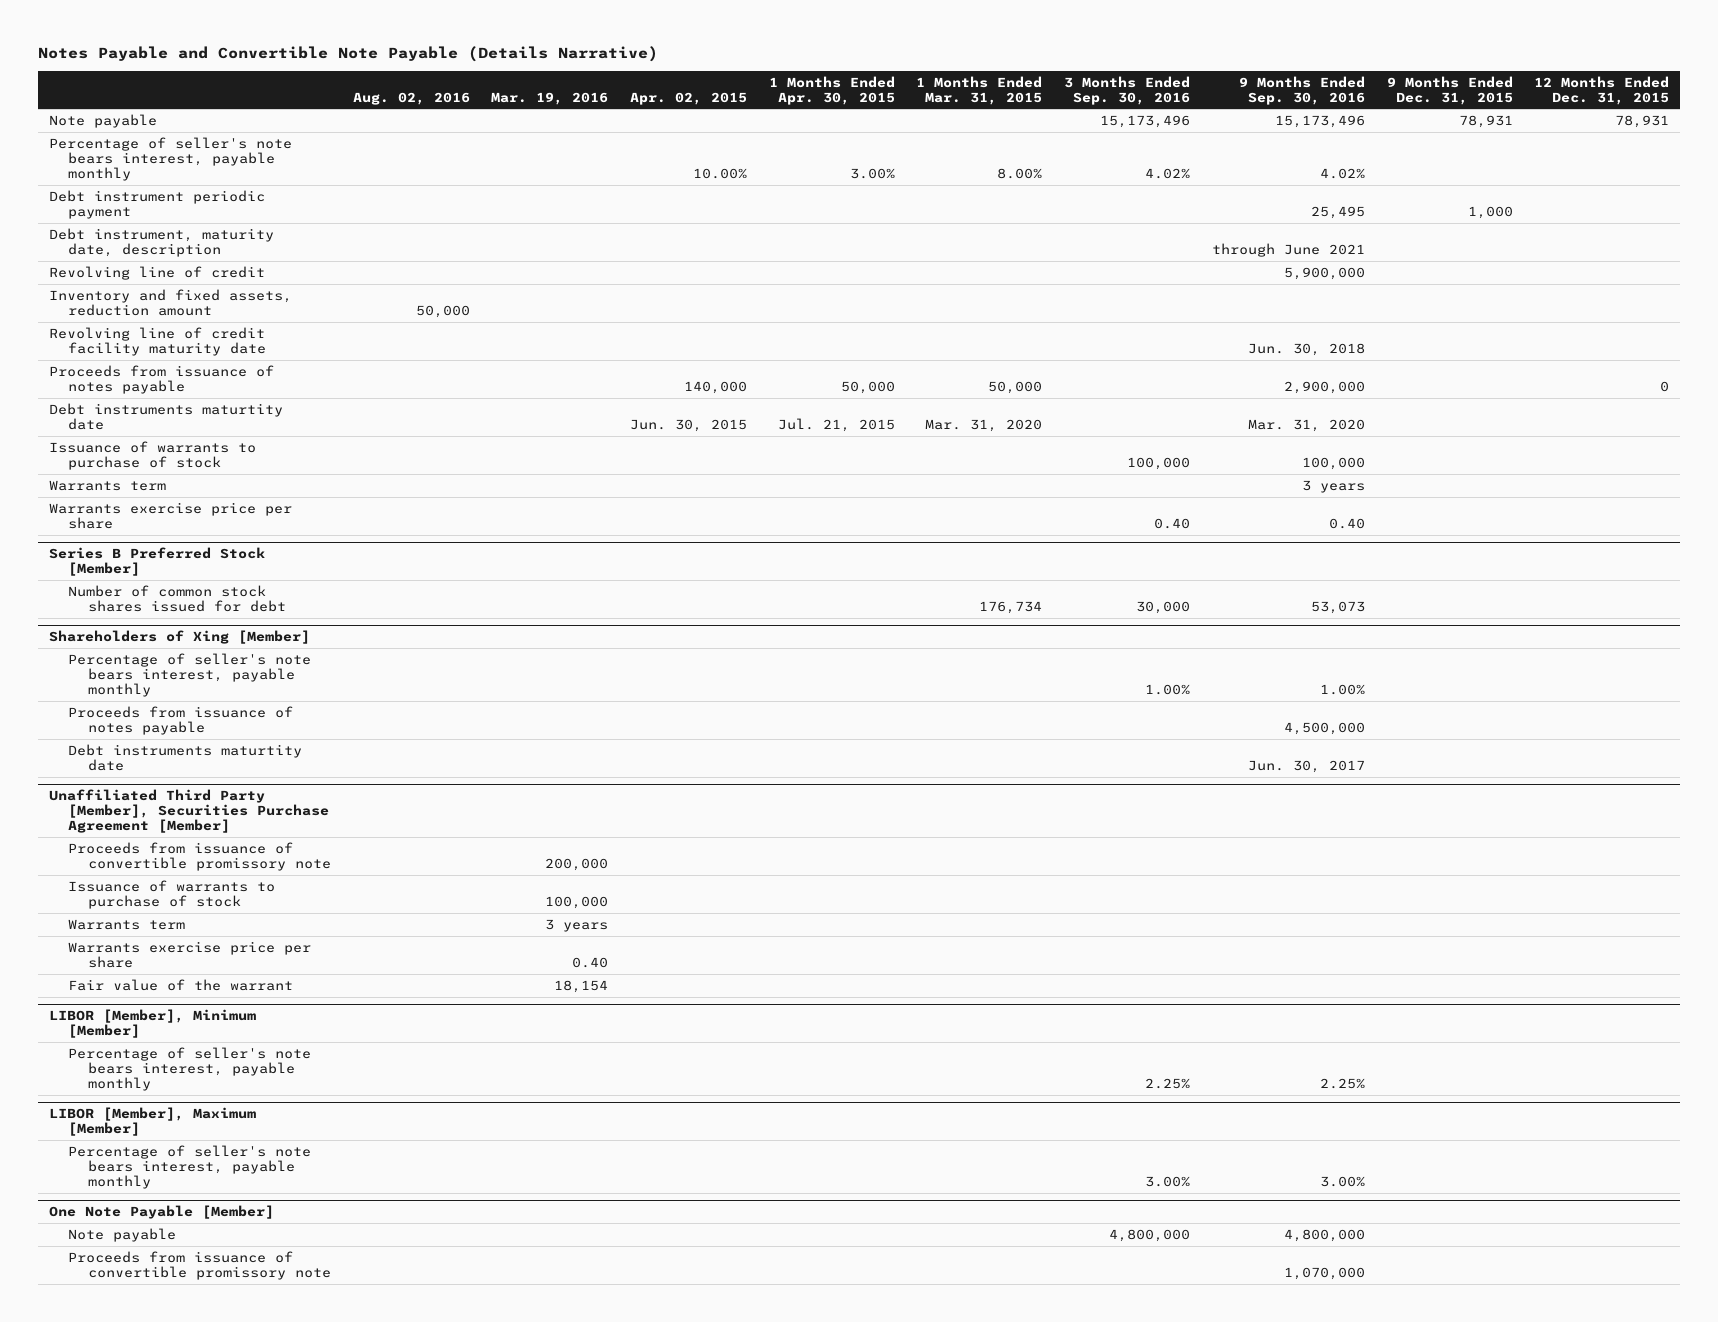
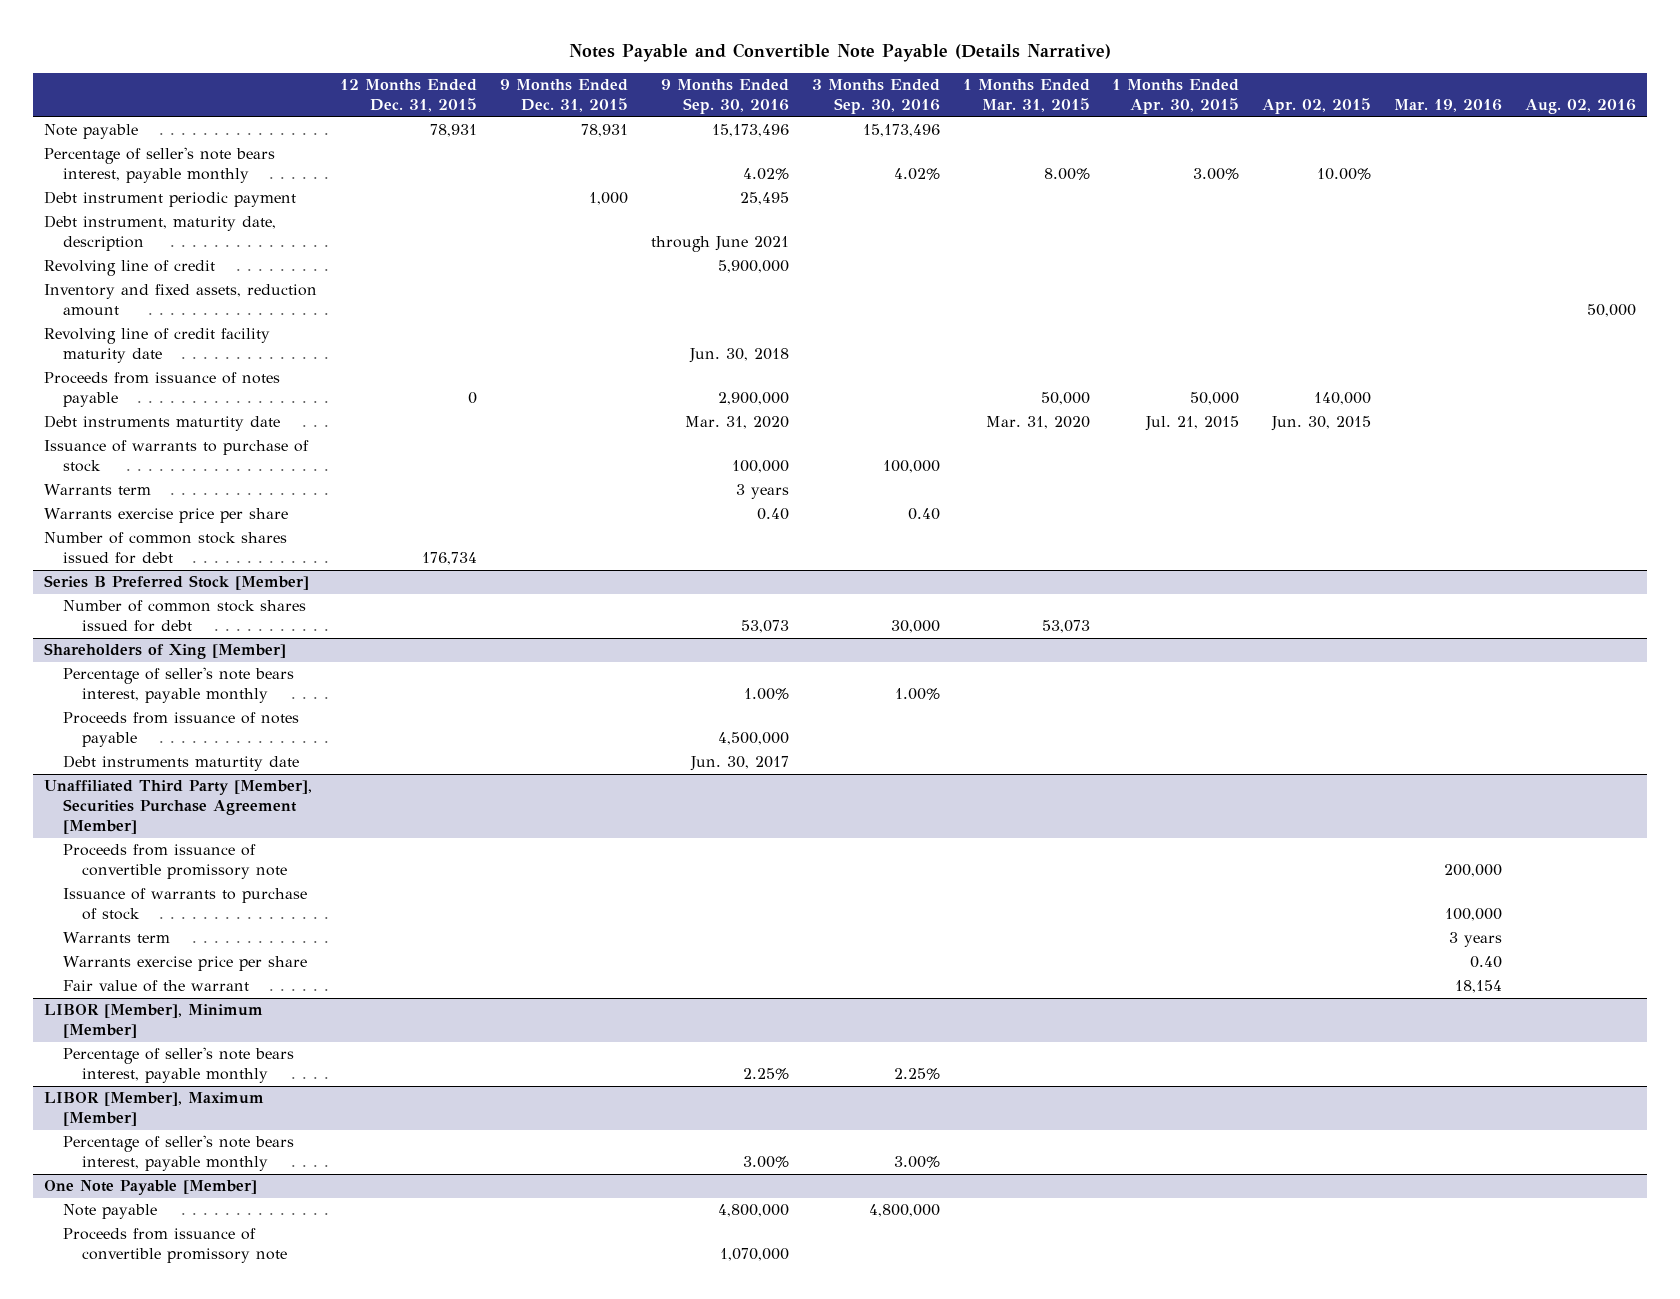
none -> [44,532,288,565] Number of common stock shares issued for debt
[979,600,1043,614] 176,734 -> [1041,620,1090,634] 53,073

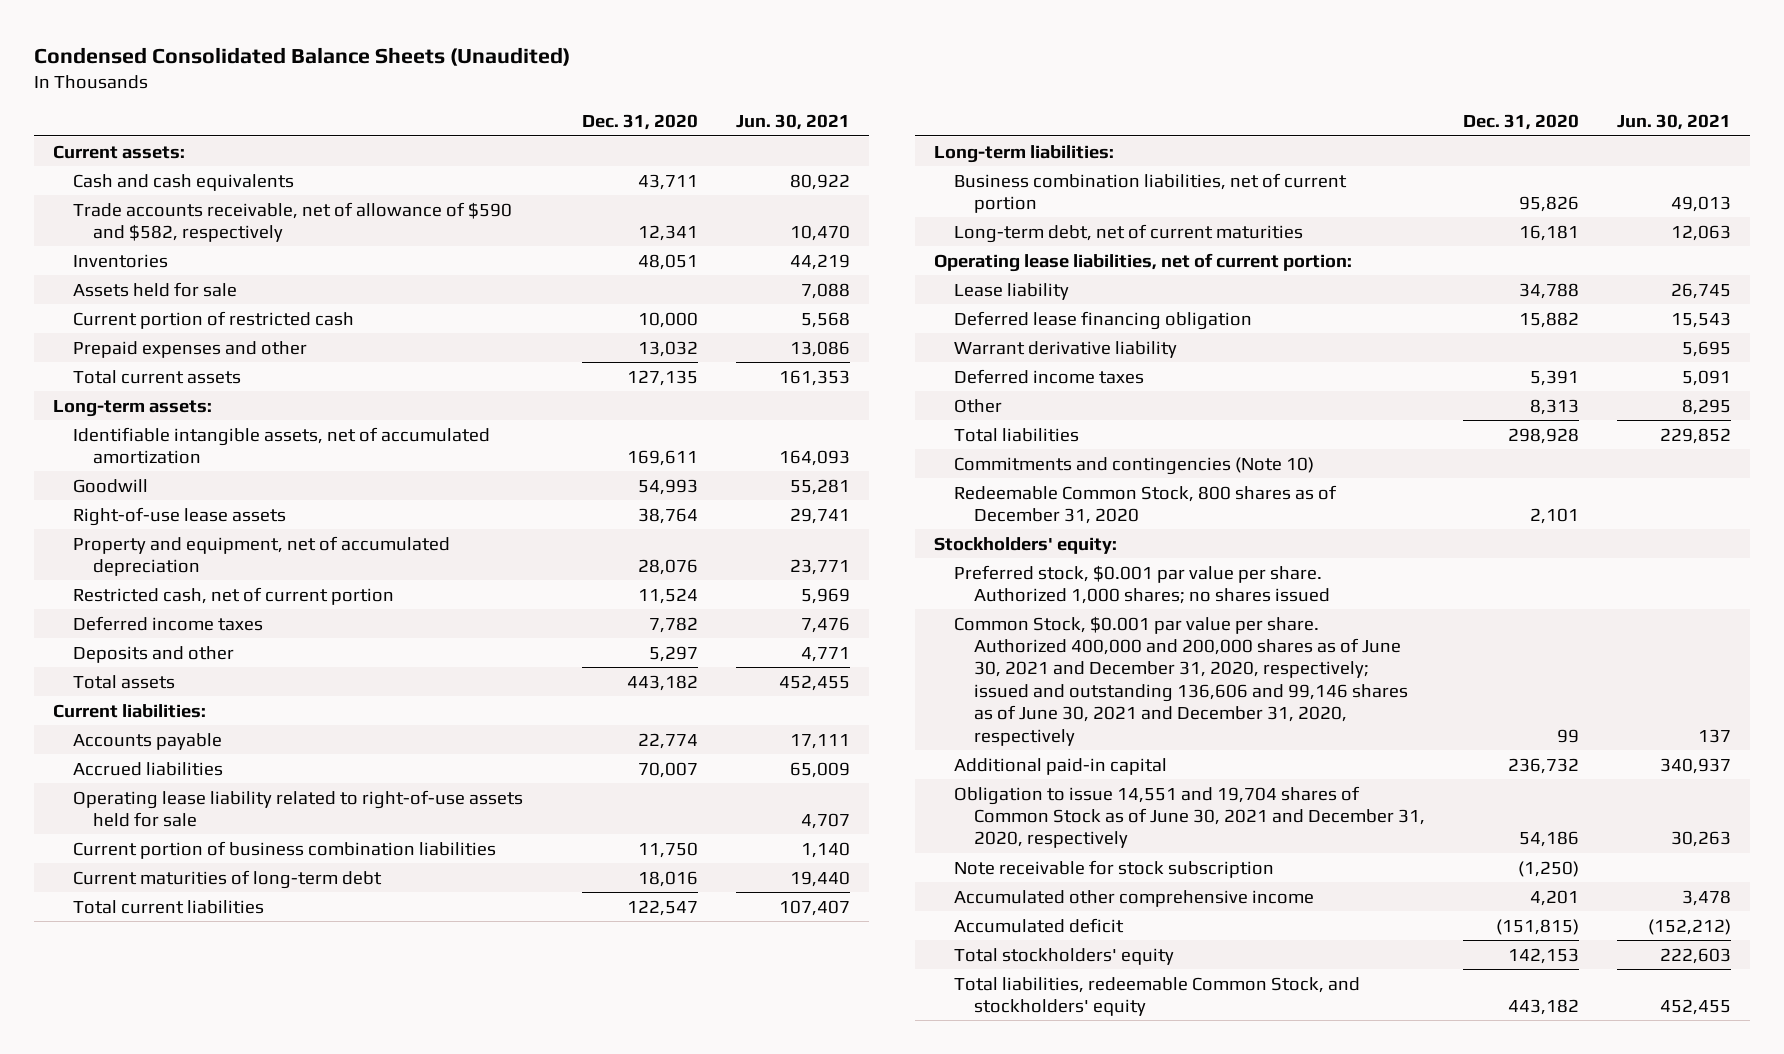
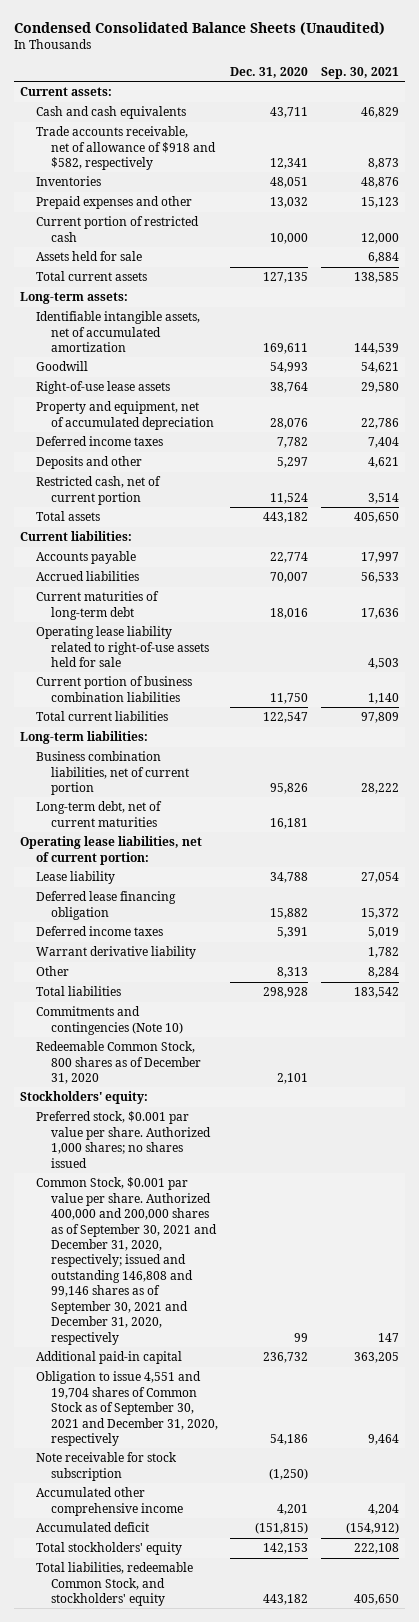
[735,114,850,131] Jun. 30, 2021 -> none
none -> [320,66,399,79] Sep. 30, 2021
[72,201,512,242] Trade accounts receivable, net of allowance of $590 and $582, respectively -> [35,126,217,171] Trade accounts receivable, net of allowance of $918 and $582, respectively
[72,310,354,329] Current portion of restricted cash -> [35,216,199,242] Current portion of restricted cash
[72,281,237,297] Assets held for sale -> [35,251,142,262] Assets held for sale
[72,586,394,605] Restricted cash, net of current portion -> [35,476,161,505] Restricted cash, net of current portion
[72,869,382,889] Current maturities of long-term debt -> [35,591,159,620] Current maturities of long-term debt
[954,340,1178,358] Warrant derivative liability -> [35,946,196,960] Warrant derivative liability
[954,615,1408,746] Common Stock, $0.001 par value per share. Authorized 400,000 and 200,000 shares as of June 30, 2021 and December 31, 2020, respectively; issued and outstanding 136,606 and 99,146 shares as of June 30, 2021 and December 31, 2020, respectively -> [35,1177,218,1345] Common Stock, $0.001 par value per share. Authorized 400,000 and 200,000 shares as of September 30, 2021 and December 31, 2020, respectively; issued and outstanding 146,808 and 99,146 shares as of September 30, 2021 and December 31, 2020, respectively
[954,785,1425,849] Obligation to issue 14,551 and 19,704 shares of Common Stock as of June 30, 2021 and December 31, 2020, respectively -> [35,1371,219,1446] Obligation to issue 4,551 and 19,704 shares of Common Stock as of September 30, 2021 and December 31, 2020, respectively

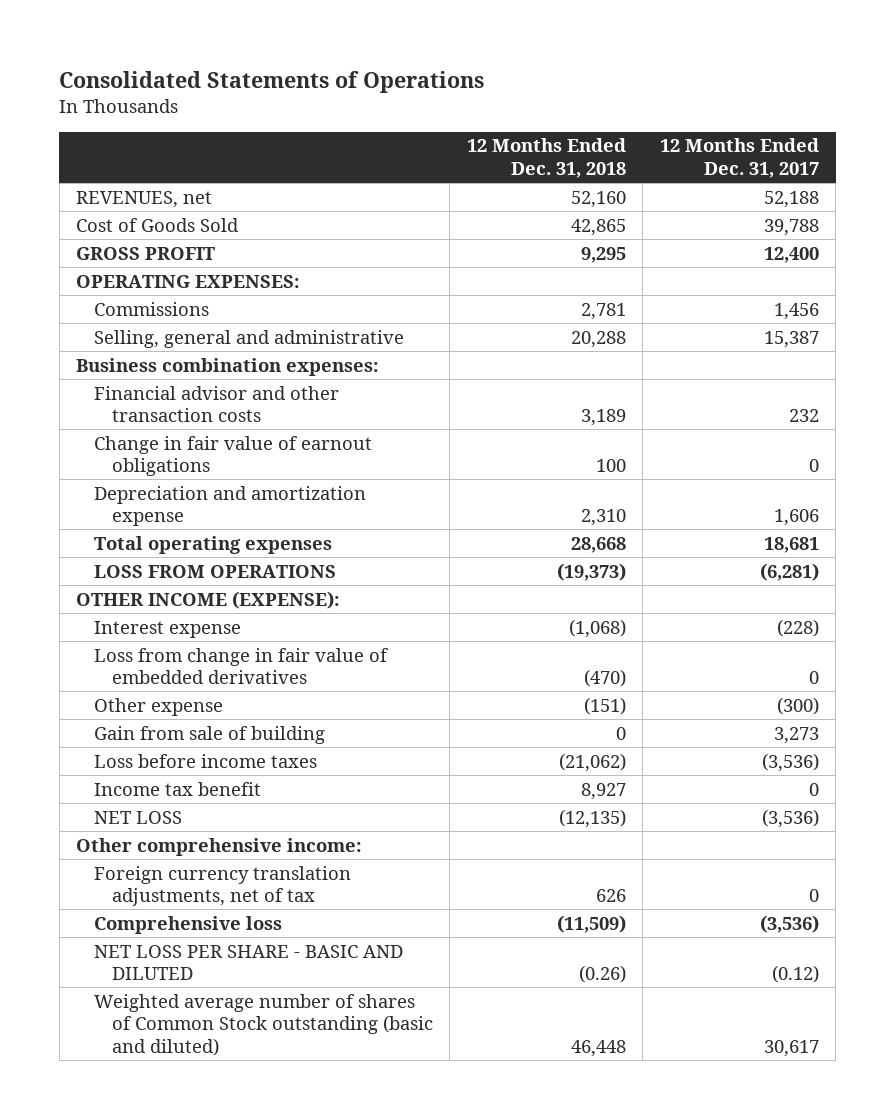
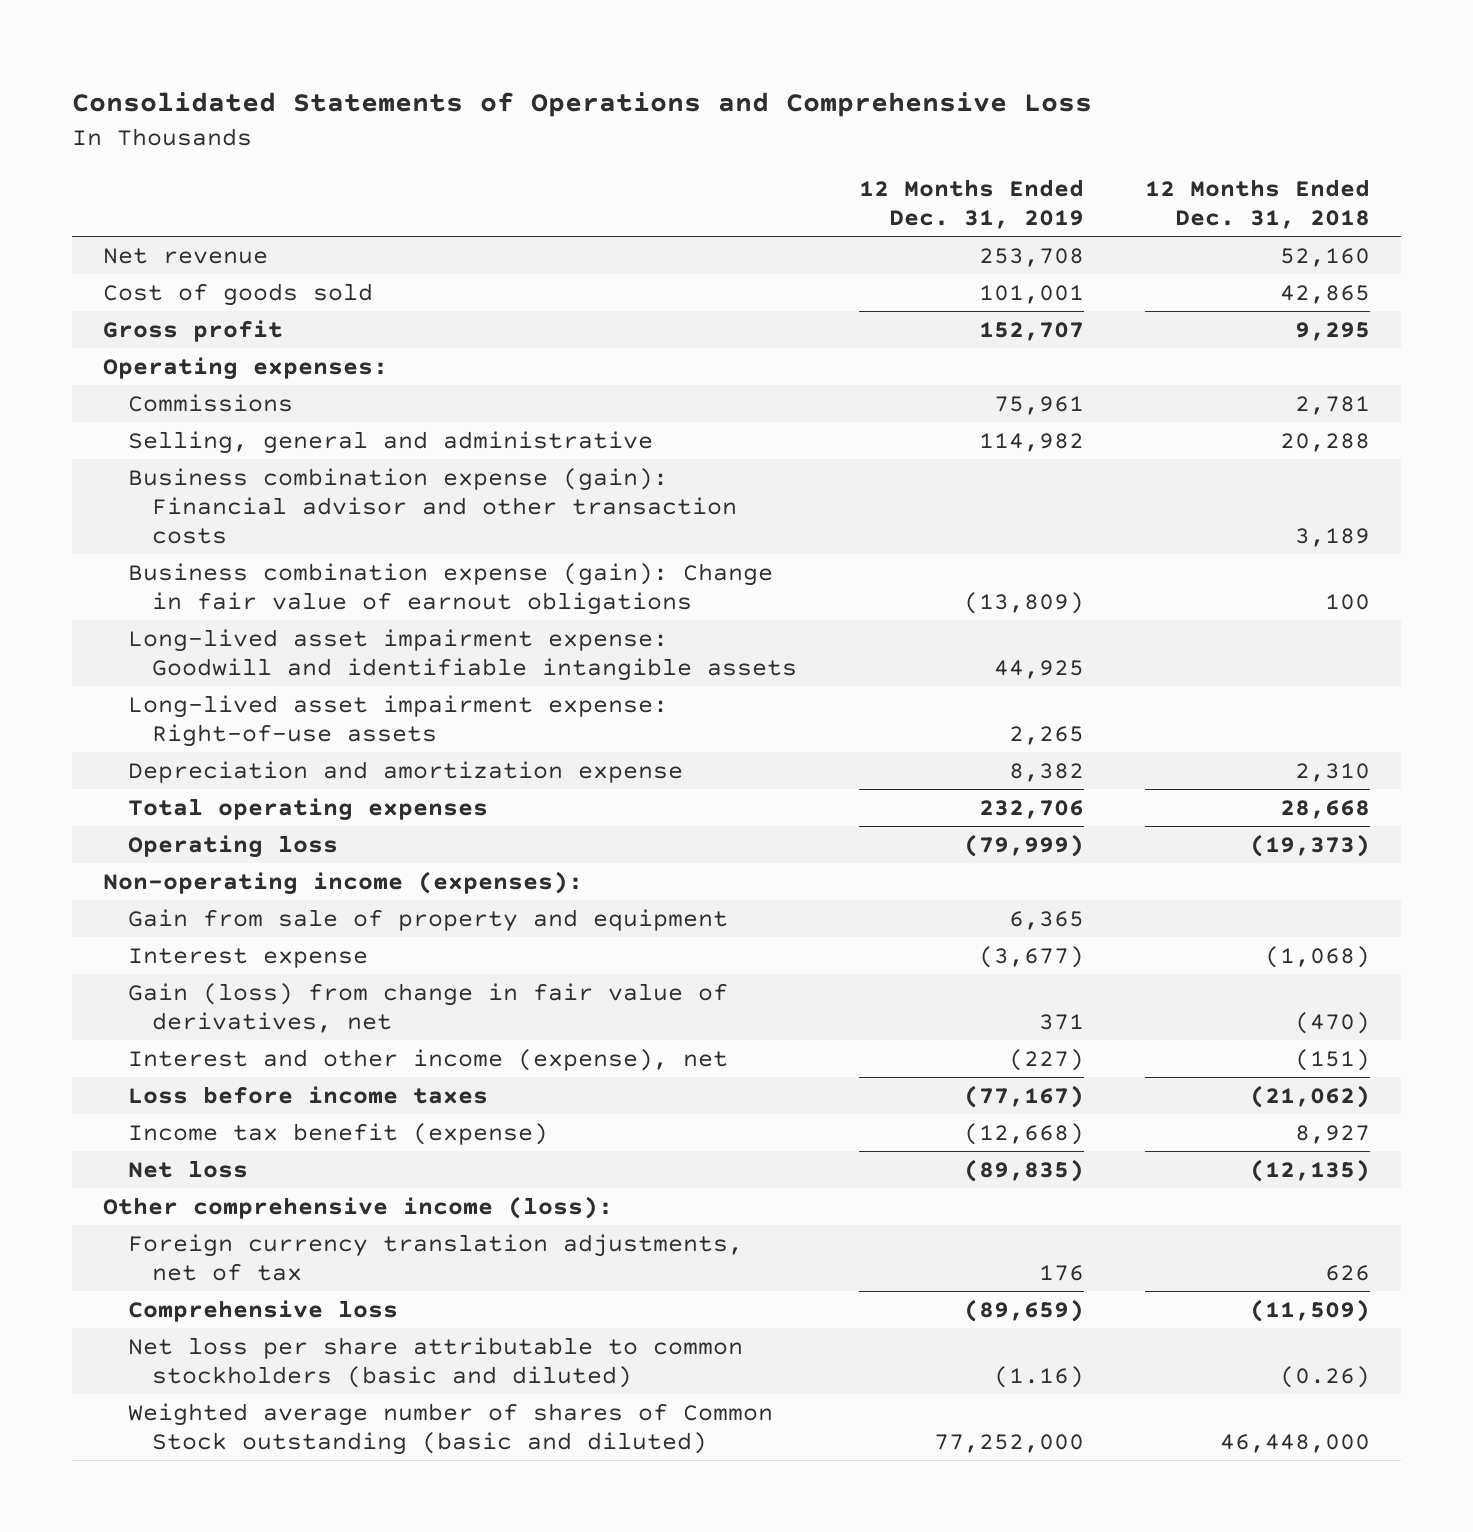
[59,71,485,94] Consolidated Statements of Operations -> [72,92,1093,118] Consolidated Statements of Operations and Comprehensive Loss
[659,138,819,179] 12 Months Ended Dec. 31, 2017 -> none
none -> [858,178,1084,229] 12 Months Ended Dec. 31, 2019
[76,190,213,208] REVENUES, net -> [103,248,269,265] Net revenue
[76,217,240,232] Cost of Goods Sold -> [103,283,374,307] Cost of goods sold
[76,246,216,260] GROSS PROFIT -> [103,320,284,343] Gross profit
[76,274,301,288] OPERATING EXPENSES: -> [103,357,389,381] Operating expenses:
[76,357,380,376] Business combination expenses: -> none
[93,385,339,423] Financial advisor and other transaction costs -> [127,468,738,545] Business combination expense (gain): Financial advisor and other transaction costs
[93,435,372,477] Change in fair value of earnout obligations -> [127,563,773,616] Business combination expense (gain): Change in fair value of earnout obligations
none -> [127,629,798,682] Long-lived asset impairment expense: Goodwill and identifiable intangible assets
none -> [127,695,668,748] Long-lived asset impairment expense: Right-of-use assets
[76,590,341,609] OTHER INCOME (EXPENSE): -> none
[93,564,336,578] LOSS FROM OPERATIONS -> [127,835,338,859] Operating loss
none -> [103,871,584,896] Non-operating income (expenses):
none -> [127,909,728,933] Gain from sale of property and equipment
[93,725,325,744] Gain from sale of building -> none
[93,647,389,685] Loss from change in fair value of embedded derivatives -> [127,983,728,1034] Gain (loss) from change in fair value of derivatives, net
[93,697,223,716] Other expense -> [127,1049,728,1072] Interest and other income (expense), net
[93,781,261,796] Income tax benefit -> [127,1123,548,1146] Income tax benefit (expense)
[93,810,182,824] NET LOSS -> [127,1160,248,1179] Net loss
[76,837,363,856] Other comprehensive income: -> [103,1196,614,1220] Other comprehensive income (loss):
[93,944,403,981] NET LOSS PER SHARE - BASIC AND DILUTED -> [127,1337,743,1389] Net loss per share attributable to common stockholders (basic and diluted)
[570,1040,626,1058] 46,448 -> [1220,1434,1371,1454] 46,448,000

